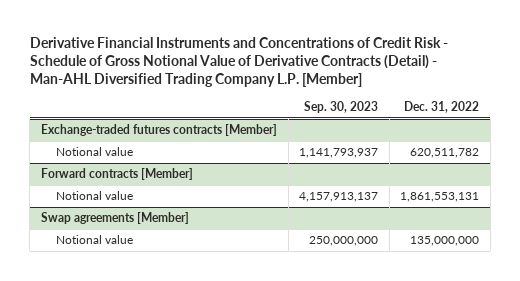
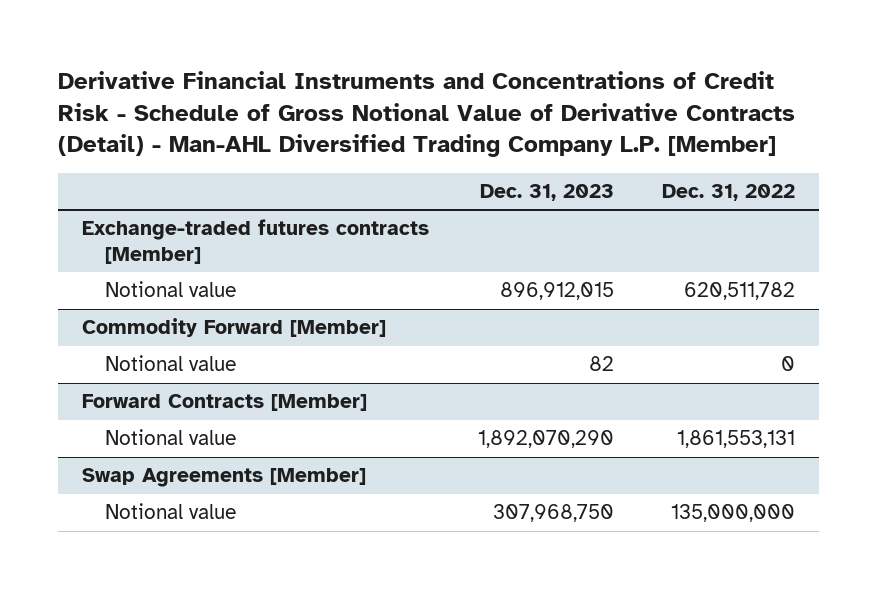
[304,100,379,113] Sep. 30, 2023 -> none
none -> [479,183,614,201] Dec. 31, 2023
[41,168,194,181] Forward contracts [Member] -> [82,318,387,338] Commodity Forward [Member]
none -> [105,355,237,372] Notional value
none -> [82,394,368,412] Forward Contracts [Member]
[41,212,190,225] Swap agreements [Member] -> [82,468,367,488] Swap Agreements [Member]

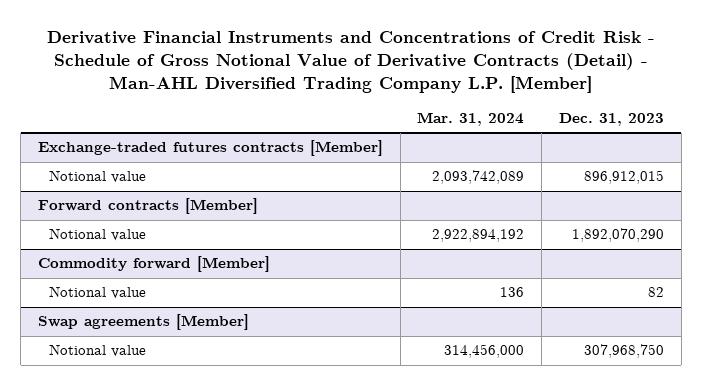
[662,183,796,201] Dec. 31, 2022 -> none
none -> [417,111,525,126] Mar. 31, 2024
[105,355,237,372] Notional value -> none
[82,394,368,412] Forward Contracts [Member] -> none
[82,318,387,338] Commodity Forward [Member] -> [37,198,258,215] Forward contracts [Member]
[82,468,367,488] Swap Agreements [Member] -> [37,256,270,273] Commodity forward [Member]
none -> [49,286,147,300] Notional value
none -> [37,314,249,331] Swap agreements [Member]

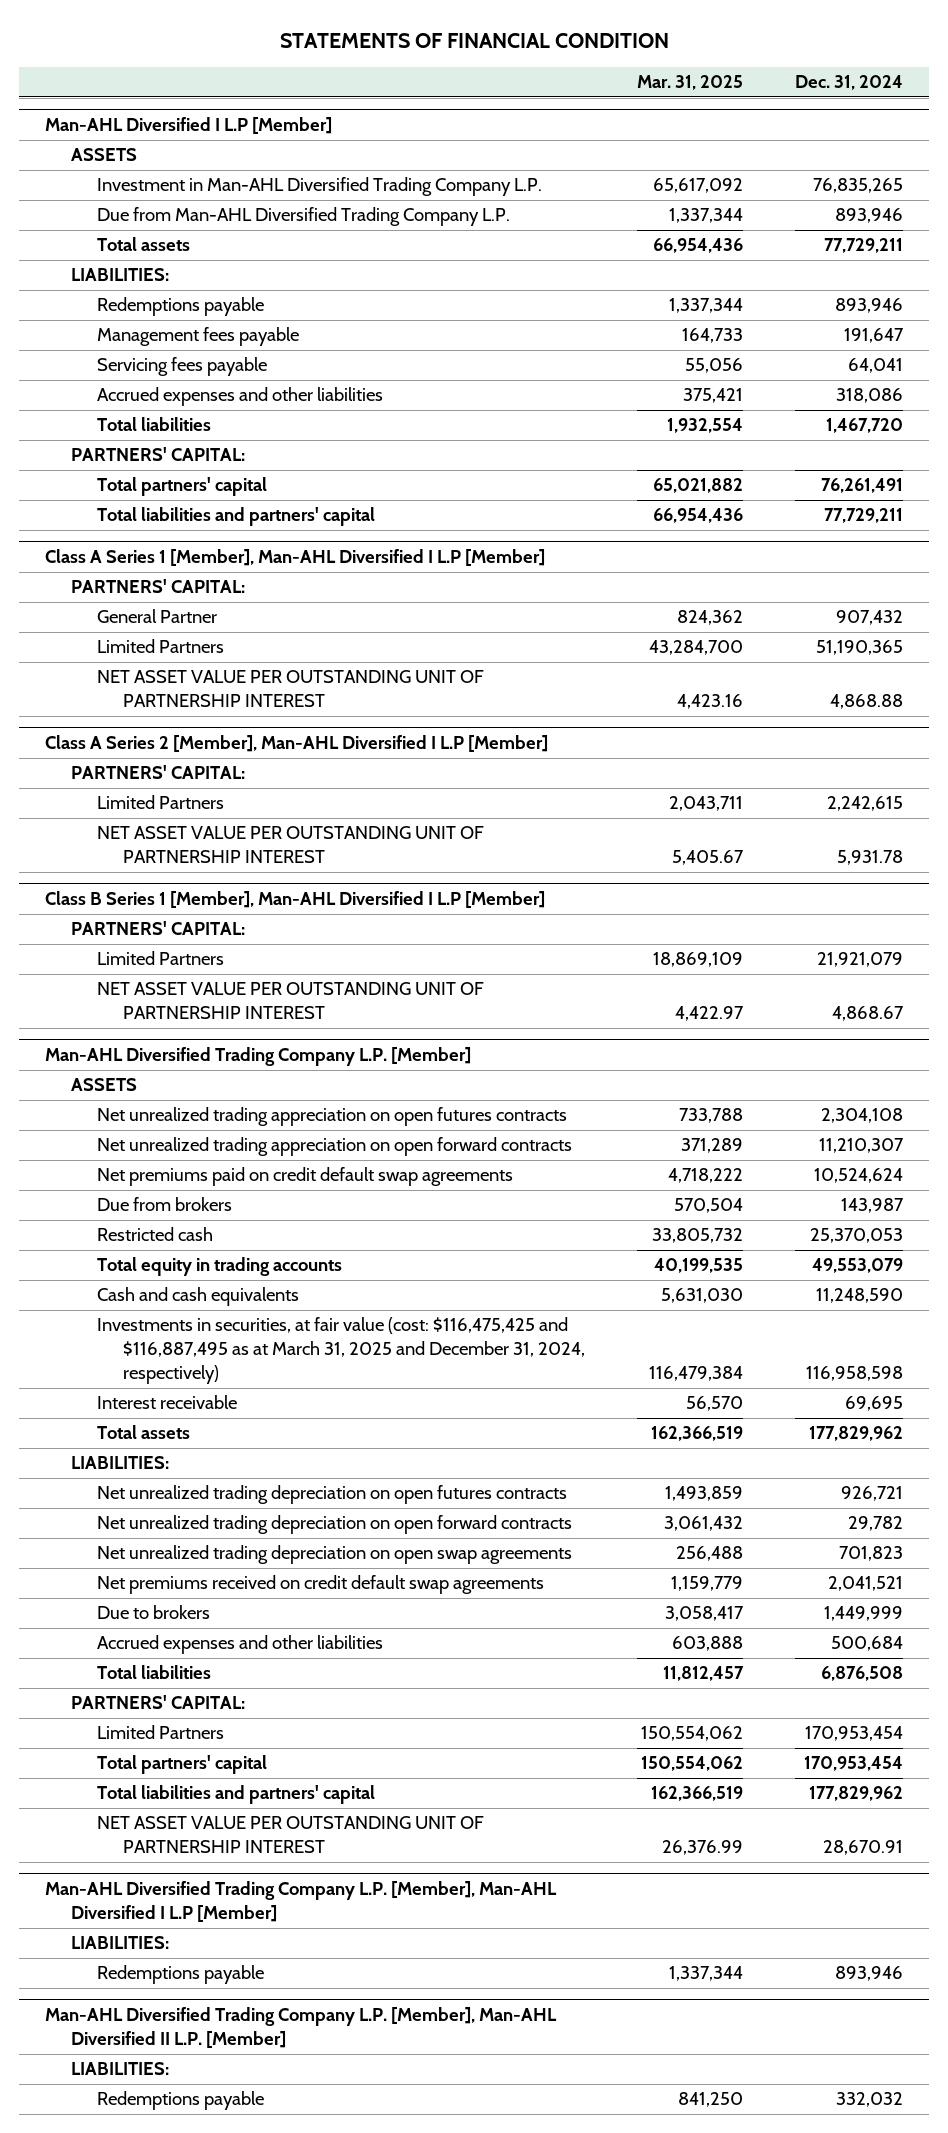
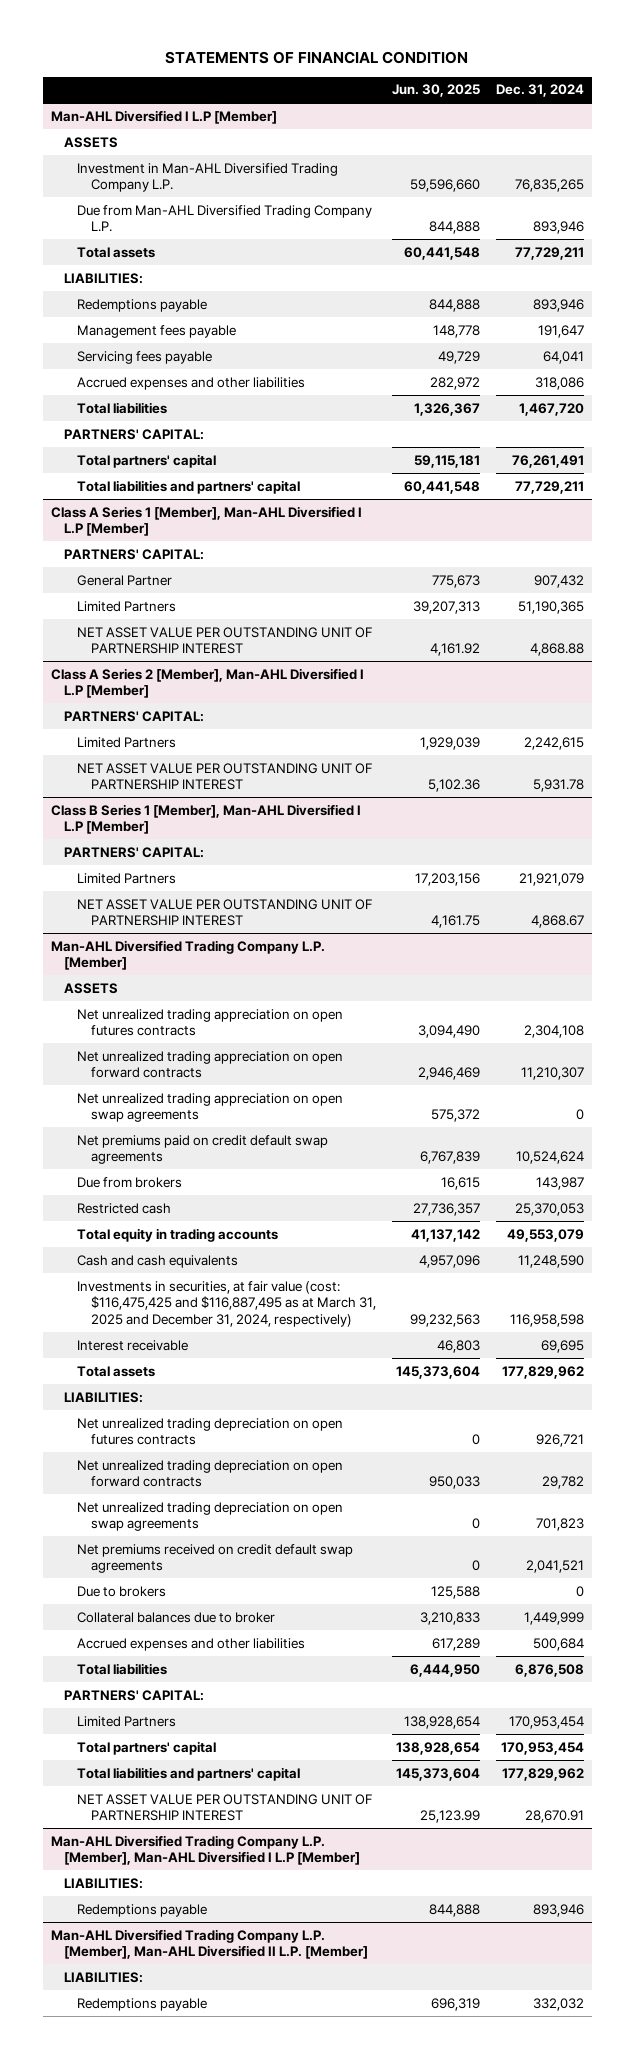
[637,75,744,91] Mar. 31, 2025 -> none
none -> [391,84,480,98] Jun. 30, 2025
none -> [77,1092,344,1123] Net unrealized trading appreciation on open swap agreements
[824,1606,904,1622] 1,449,999 -> [576,1585,585,1597] 0
none -> [77,1611,276,1623] Collateral balances due to broker

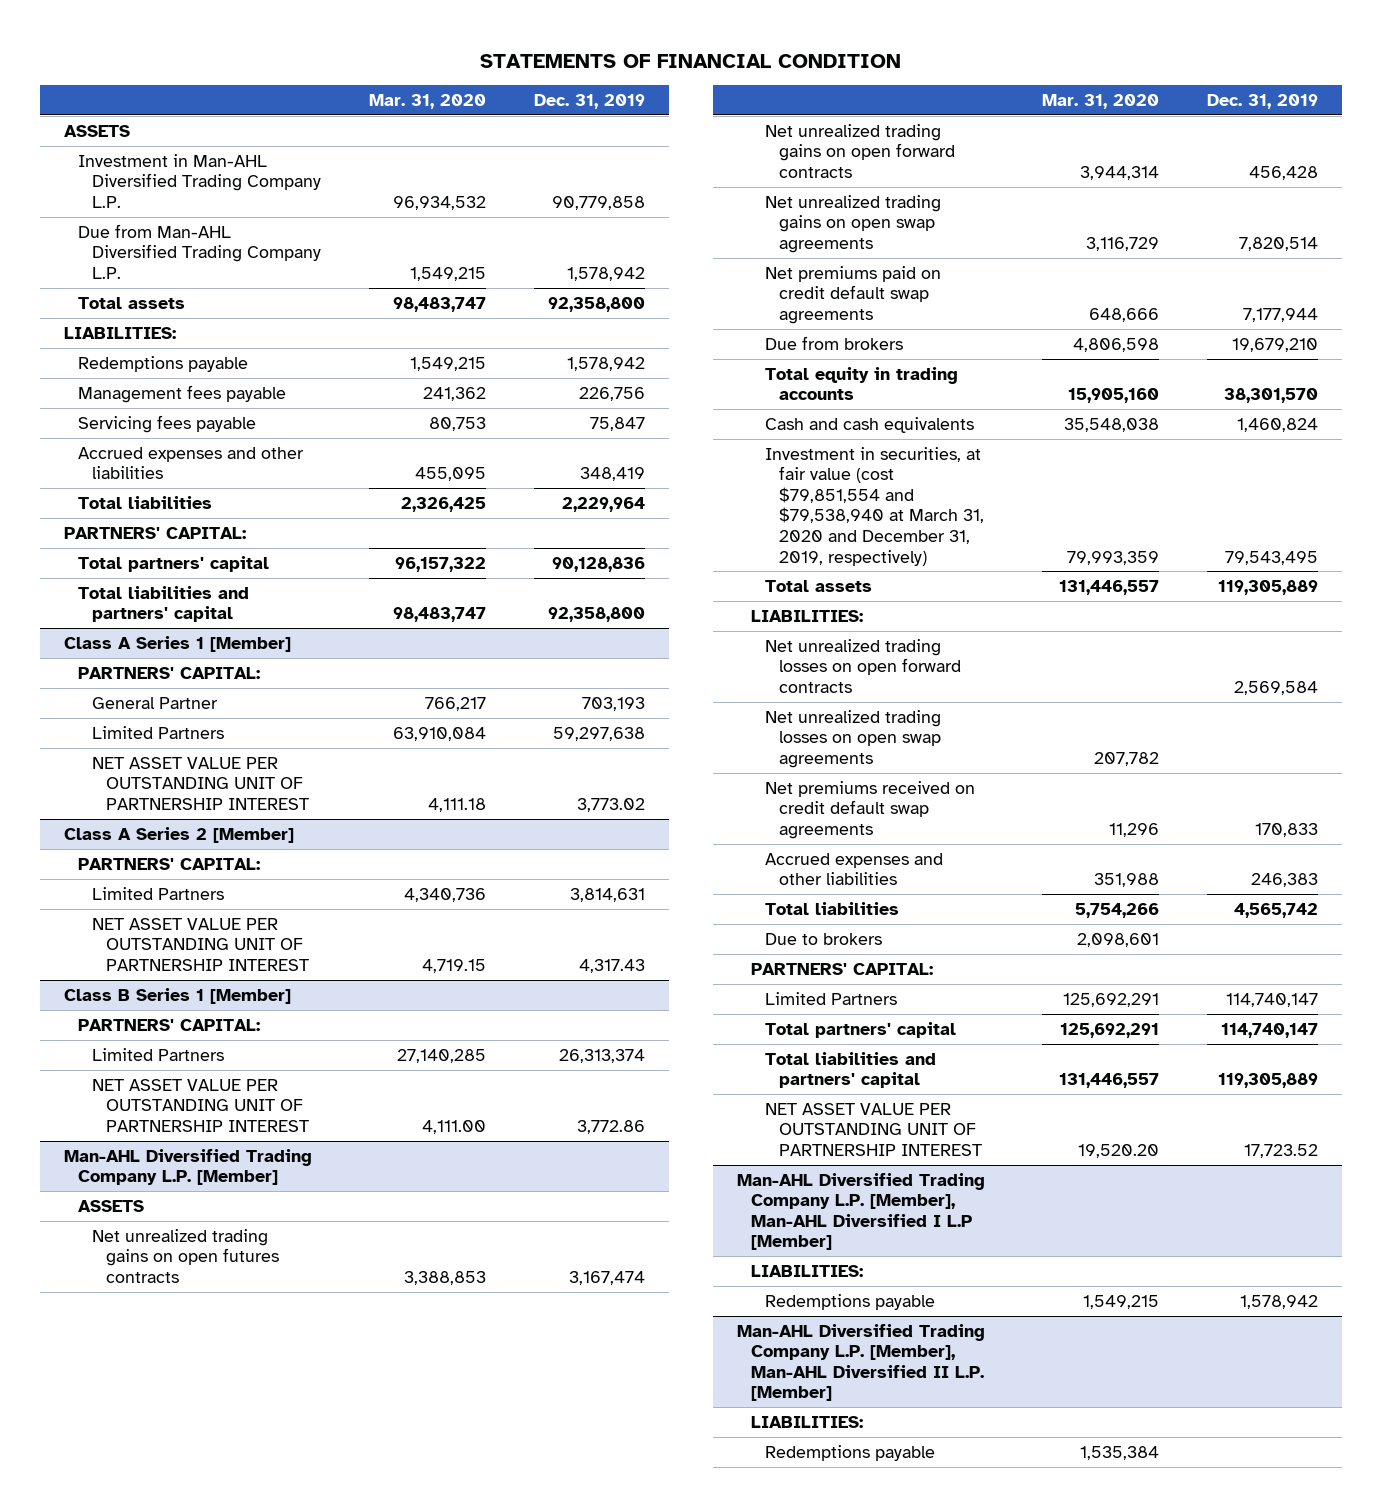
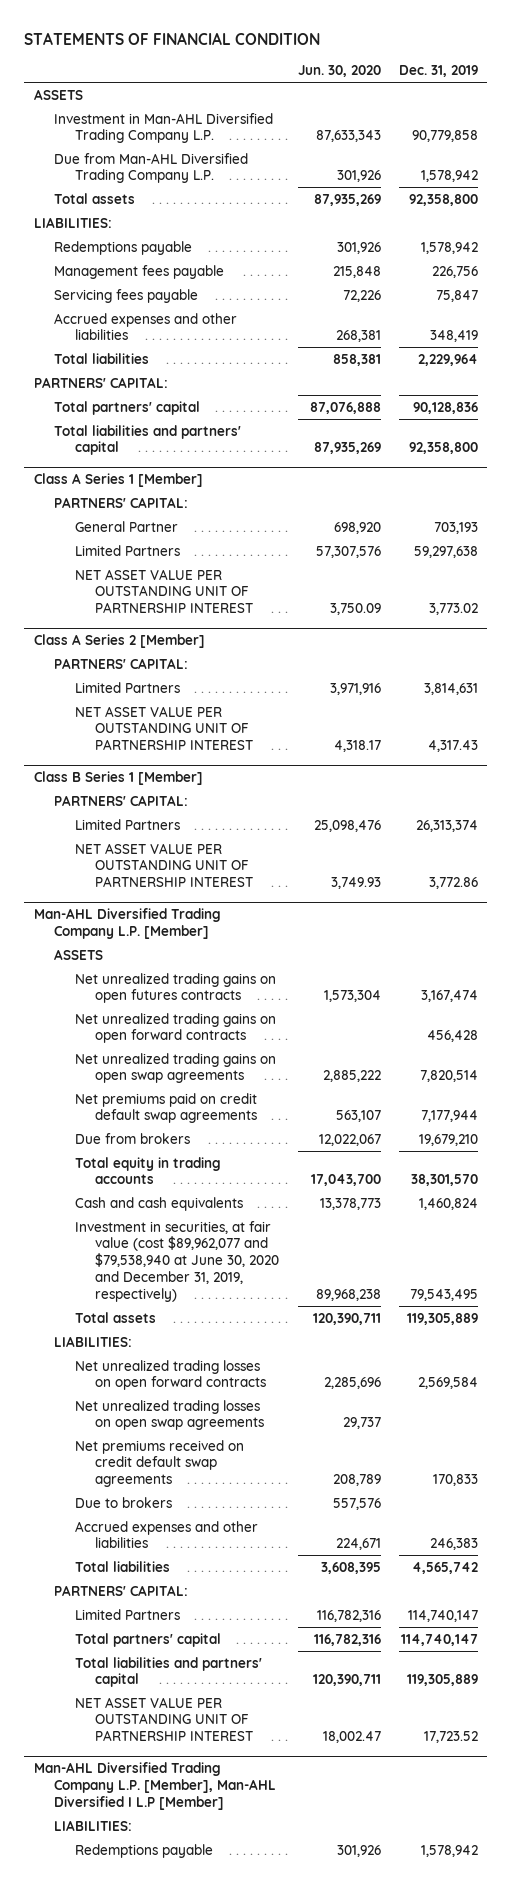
[369,94,487,110] Mar. 31, 2020 -> none
none -> [297,65,381,78] Jun. 30, 2020
[765,446,985,566] Investment in securities, at fair value (cost $79,851,554 and $79,538,940 at March 31, 2020 and December 31, 2019, respectively) -> [74,1220,280,1302] Investment in securities, at fair value (cost $89,962,077 and $79,538,940 at June 30, 2020 and December 31, 2019, respectively)
[765,932,883,945] Due to brokers -> [74,1496,172,1508] Due to brokers
[737,1323,986,1402] Man-AHL Diversified Trading Company L.P. [Member], Man-AHL Diversified II L.P. [Member] -> none
[751,1415,864,1428] LIABILITIES: -> none
[765,1444,936,1461] Redemptions payable -> none

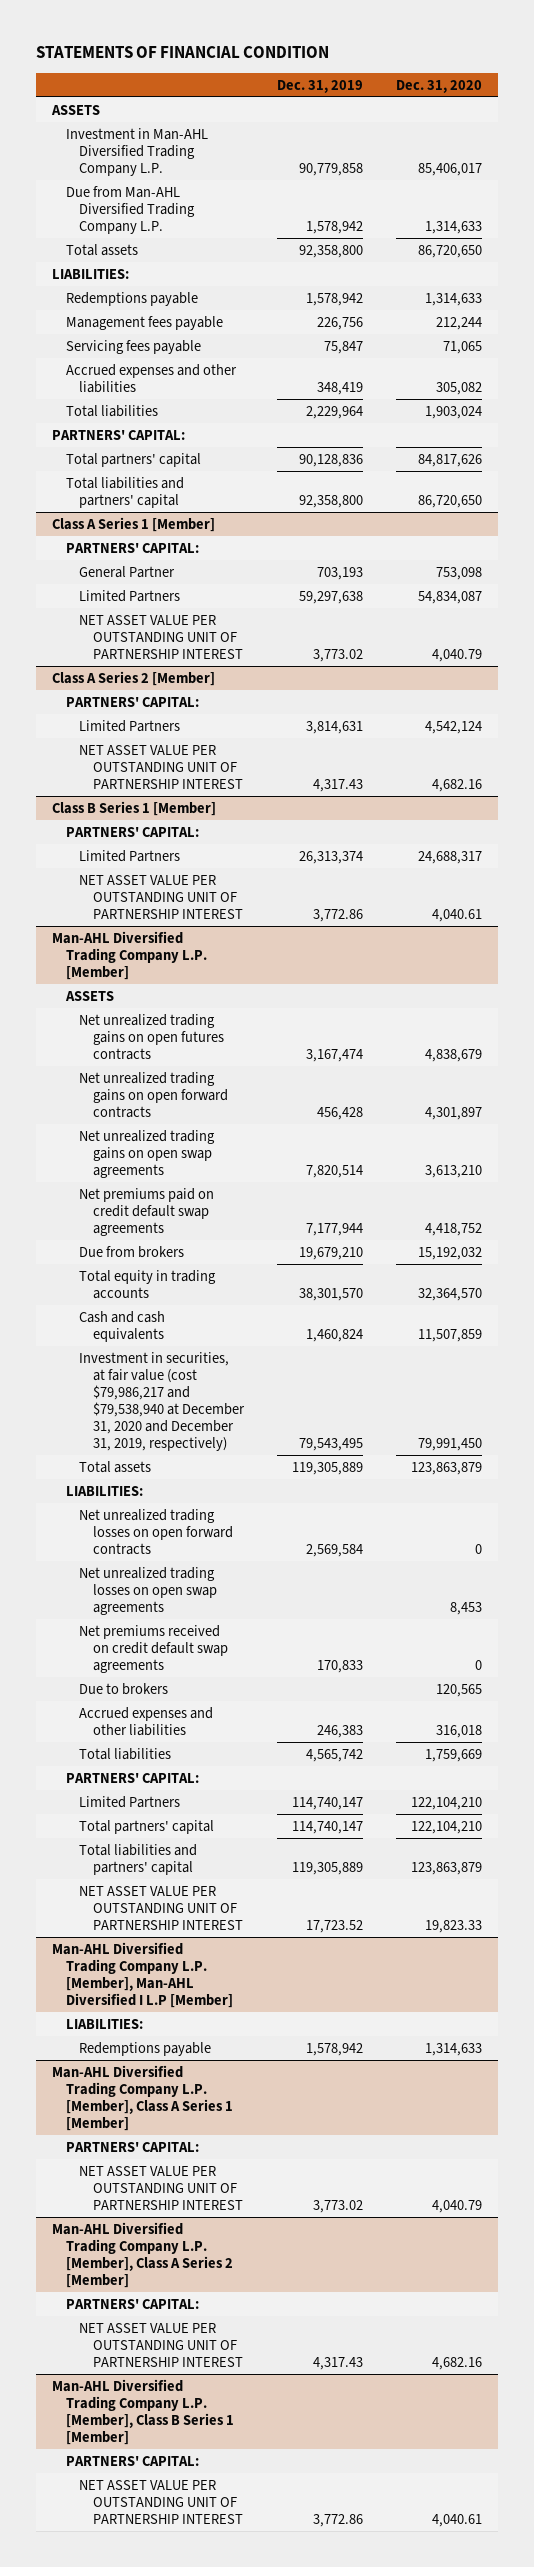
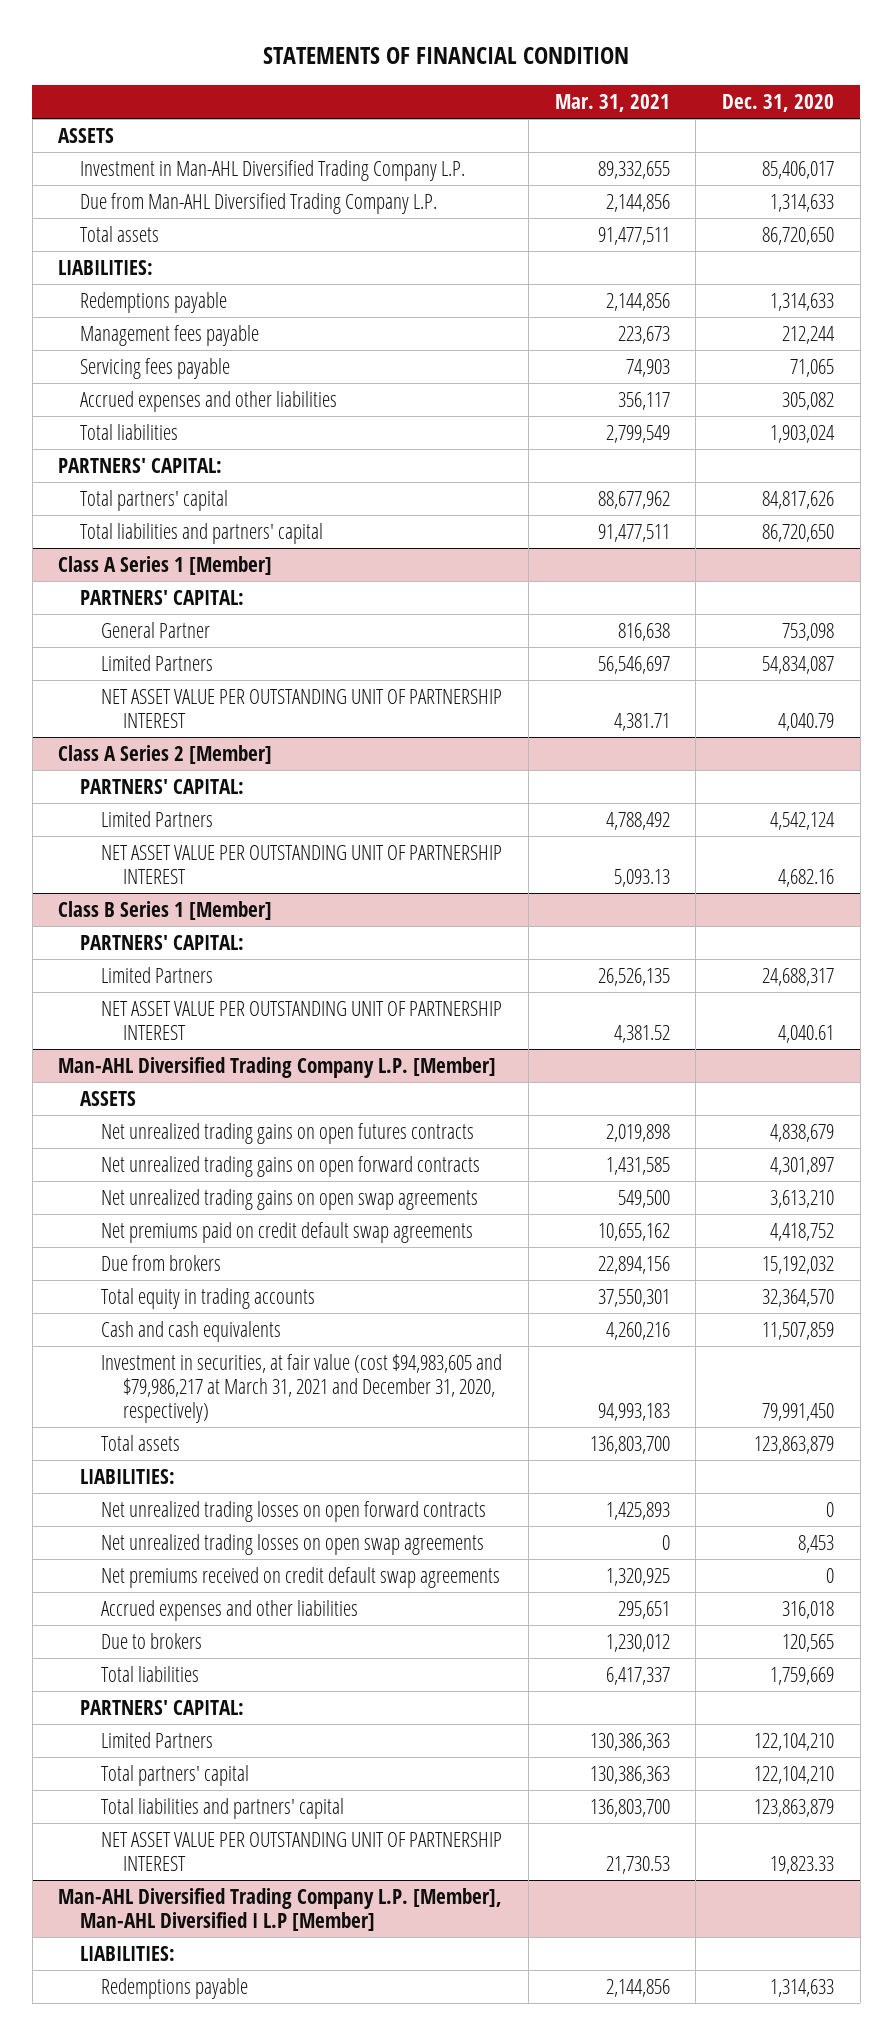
[276,79,363,93] Dec. 31, 2019 -> none
none -> [554,93,670,112] Mar. 31, 2021
[79,1351,245,1451] Investment in securities, at fair value (cost $79,986,217 and $79,538,940 at December 31, 2020 and December 31, 2019, respectively) -> [101,1353,503,1423] Investment in securities, at fair value (cost $94,983,605 and $79,986,217 at March 31, 2021 and December 31, 2020, respectively)
[79,1682,169,1695] Due to brokers -> [101,1632,203,1649] Due to brokers
[52,2064,233,2131] Man-AHL Diversified Trading Company L.P. [Member], Class A Series 1 [Member] -> none
[65,2141,199,2152] PARTNERS' CAPITAL: -> none
[79,2165,243,2210] NET ASSET VALUE PER OUTSTANDING UNIT OF PARTNERSHIP INTEREST -> none
[52,2221,233,2288] Man-AHL Diversified Trading Company L.P. [Member], Class A Series 2 [Member] -> none
[65,2298,199,2309] PARTNERS' CAPITAL: -> none
[79,2322,243,2367] NET ASSET VALUE PER OUTSTANDING UNIT OF PARTNERSHIP INTEREST -> none
[52,2378,234,2445] Man-AHL Diversified Trading Company L.P. [Member], Class B Series 1 [Member] -> none
[65,2455,199,2466] PARTNERS' CAPITAL: -> none
[79,2479,243,2524] NET ASSET VALUE PER OUTSTANDING UNIT OF PARTNERSHIP INTEREST -> none

